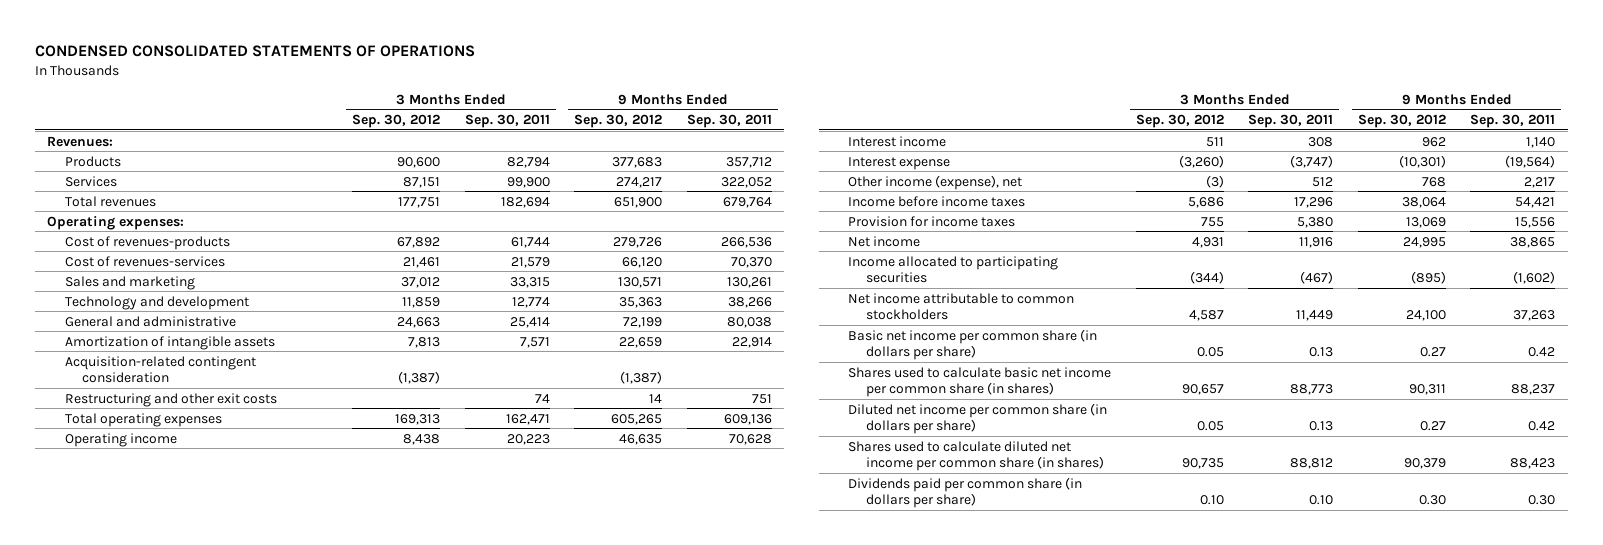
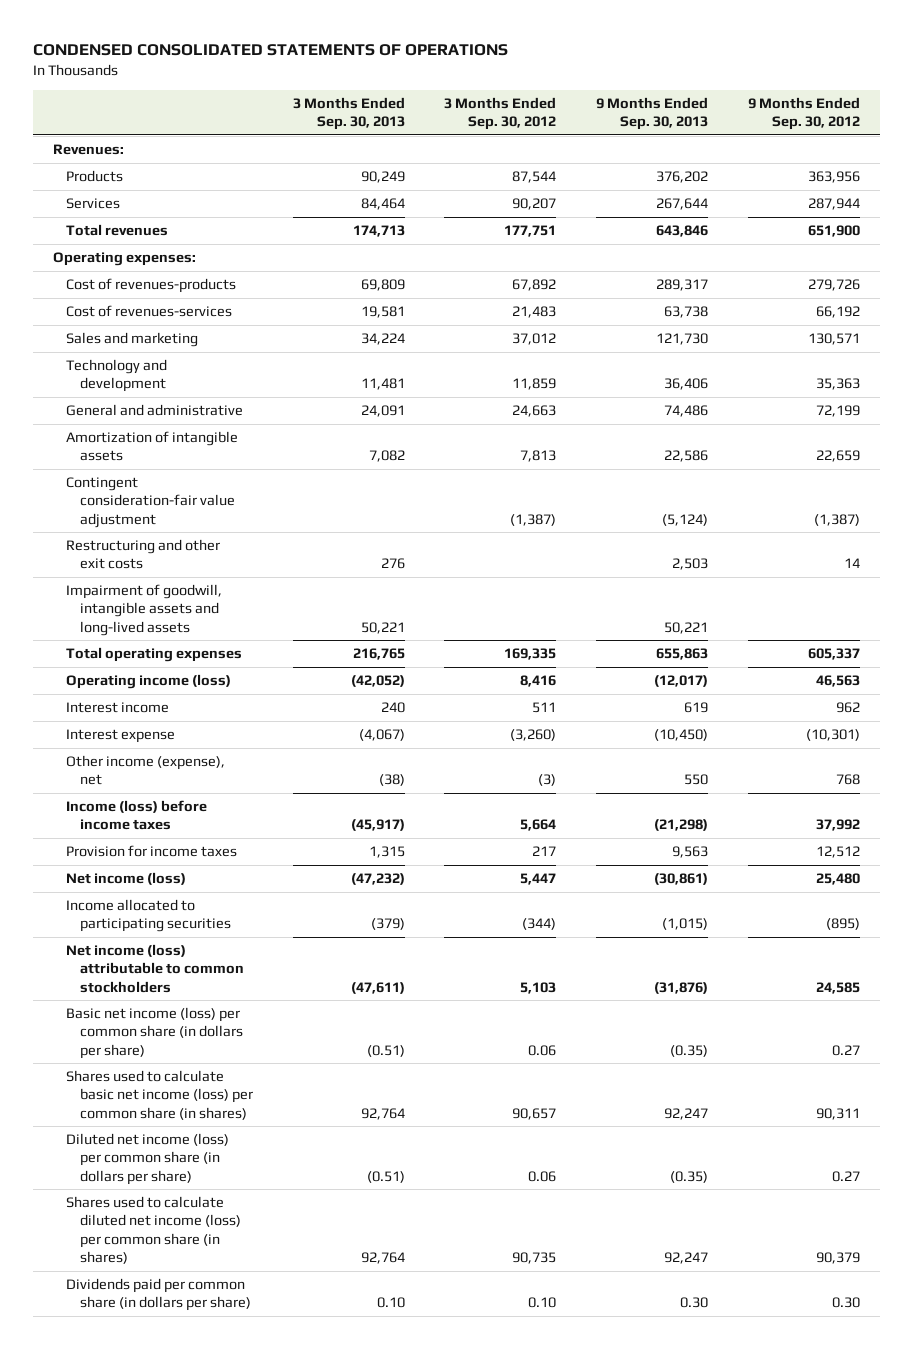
[464,114,550,129] Sep. 30, 2011 -> none
[686,114,772,129] Sep. 30, 2011 -> none
none -> [292,96,405,130] 3 Months Ended Sep. 30, 2013
none -> [596,96,709,130] 9 Months Ended Sep. 30, 2013
[397,156,441,168] 90,600 -> [512,171,557,184] 87,544
[612,156,663,168] 377,683 -> [807,171,860,184] 363,956
[403,176,441,188] 87,151 -> [512,198,557,211] 90,207
[616,176,663,188] 274,217 -> [807,198,860,211] 287,944
[403,256,441,268] 21,461 -> [512,306,557,319] 21,483
[622,256,663,268] 66,120 -> [815,306,860,319] 66,192
[64,355,256,383] Acquisition-related contingent consideration -> [66,477,235,528] Contingent consideration-fair value adjustment
none -> [66,584,223,636] Impairment of goodwill, intangible assets and long-lived assets
[395,413,441,425] 169,313 -> [504,648,557,661] 169,335
[611,413,663,425] 605,265 -> [807,648,860,661] 605,337
[64,432,177,447] Operating income -> [66,674,232,690] Operating income (loss)
[403,433,441,445] 8,438 -> [520,675,557,688] 8,416
[619,433,663,445] 46,635 -> [815,675,860,688] 46,563
[848,195,1026,207] Income before income taxes -> [66,800,208,831] Income (loss) before income taxes
[1187,196,1224,208] 5,686 -> [520,819,557,832] 5,664
[1401,196,1446,208] 38,064 -> [815,819,860,832] 37,992
[1200,216,1224,227] 755 -> [532,846,557,857] 217
[1405,216,1446,228] 13,069 -> [815,846,860,859] 12,512
[848,235,921,247] Net income -> [66,872,187,886] Net income (loss)
[1191,236,1224,248] 4,931 -> [520,873,557,886] 5,447
[1402,236,1446,248] 24,995 -> [815,873,860,886] 25,480
[848,292,1075,320] Net income attributable to common stockholders -> [66,944,244,993] Net income (loss) attributable to common stockholders
[1188,309,1224,321] 4,587 -> [520,981,557,994] 5,103
[1405,309,1446,321] 24,100 -> [815,981,860,994] 24,585
[848,328,1098,360] Basic net income per common share (in dollars per share) -> [66,1007,243,1059] Basic net income (loss) per common share (in dollars per share)
[1196,346,1224,357] 0.05 -> [528,1044,557,1056] 0.06
[848,366,1112,397] Shares used to calculate basic net income per common share (in shares) -> [66,1070,253,1120] Shares used to calculate basic net income (loss) per common share (in shares)
[848,402,1108,434] Diluted net income per common share (in dollars per share) -> [66,1133,230,1185] Diluted net income (loss) per common share (in dollars per share)
[1196,420,1224,431] 0.05 -> [528,1170,557,1182] 0.06
[848,440,1104,471] Shares used to calculate diluted net income per common share (in shares) -> [66,1196,241,1264] Shares used to calculate diluted net income (loss) per common share (in shares)

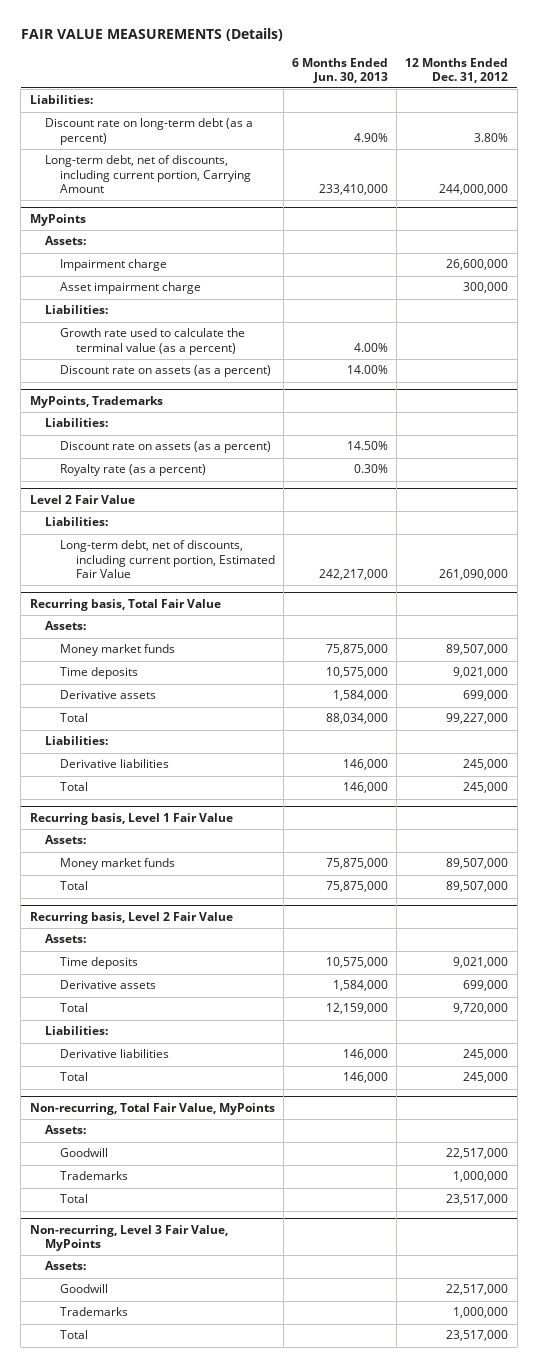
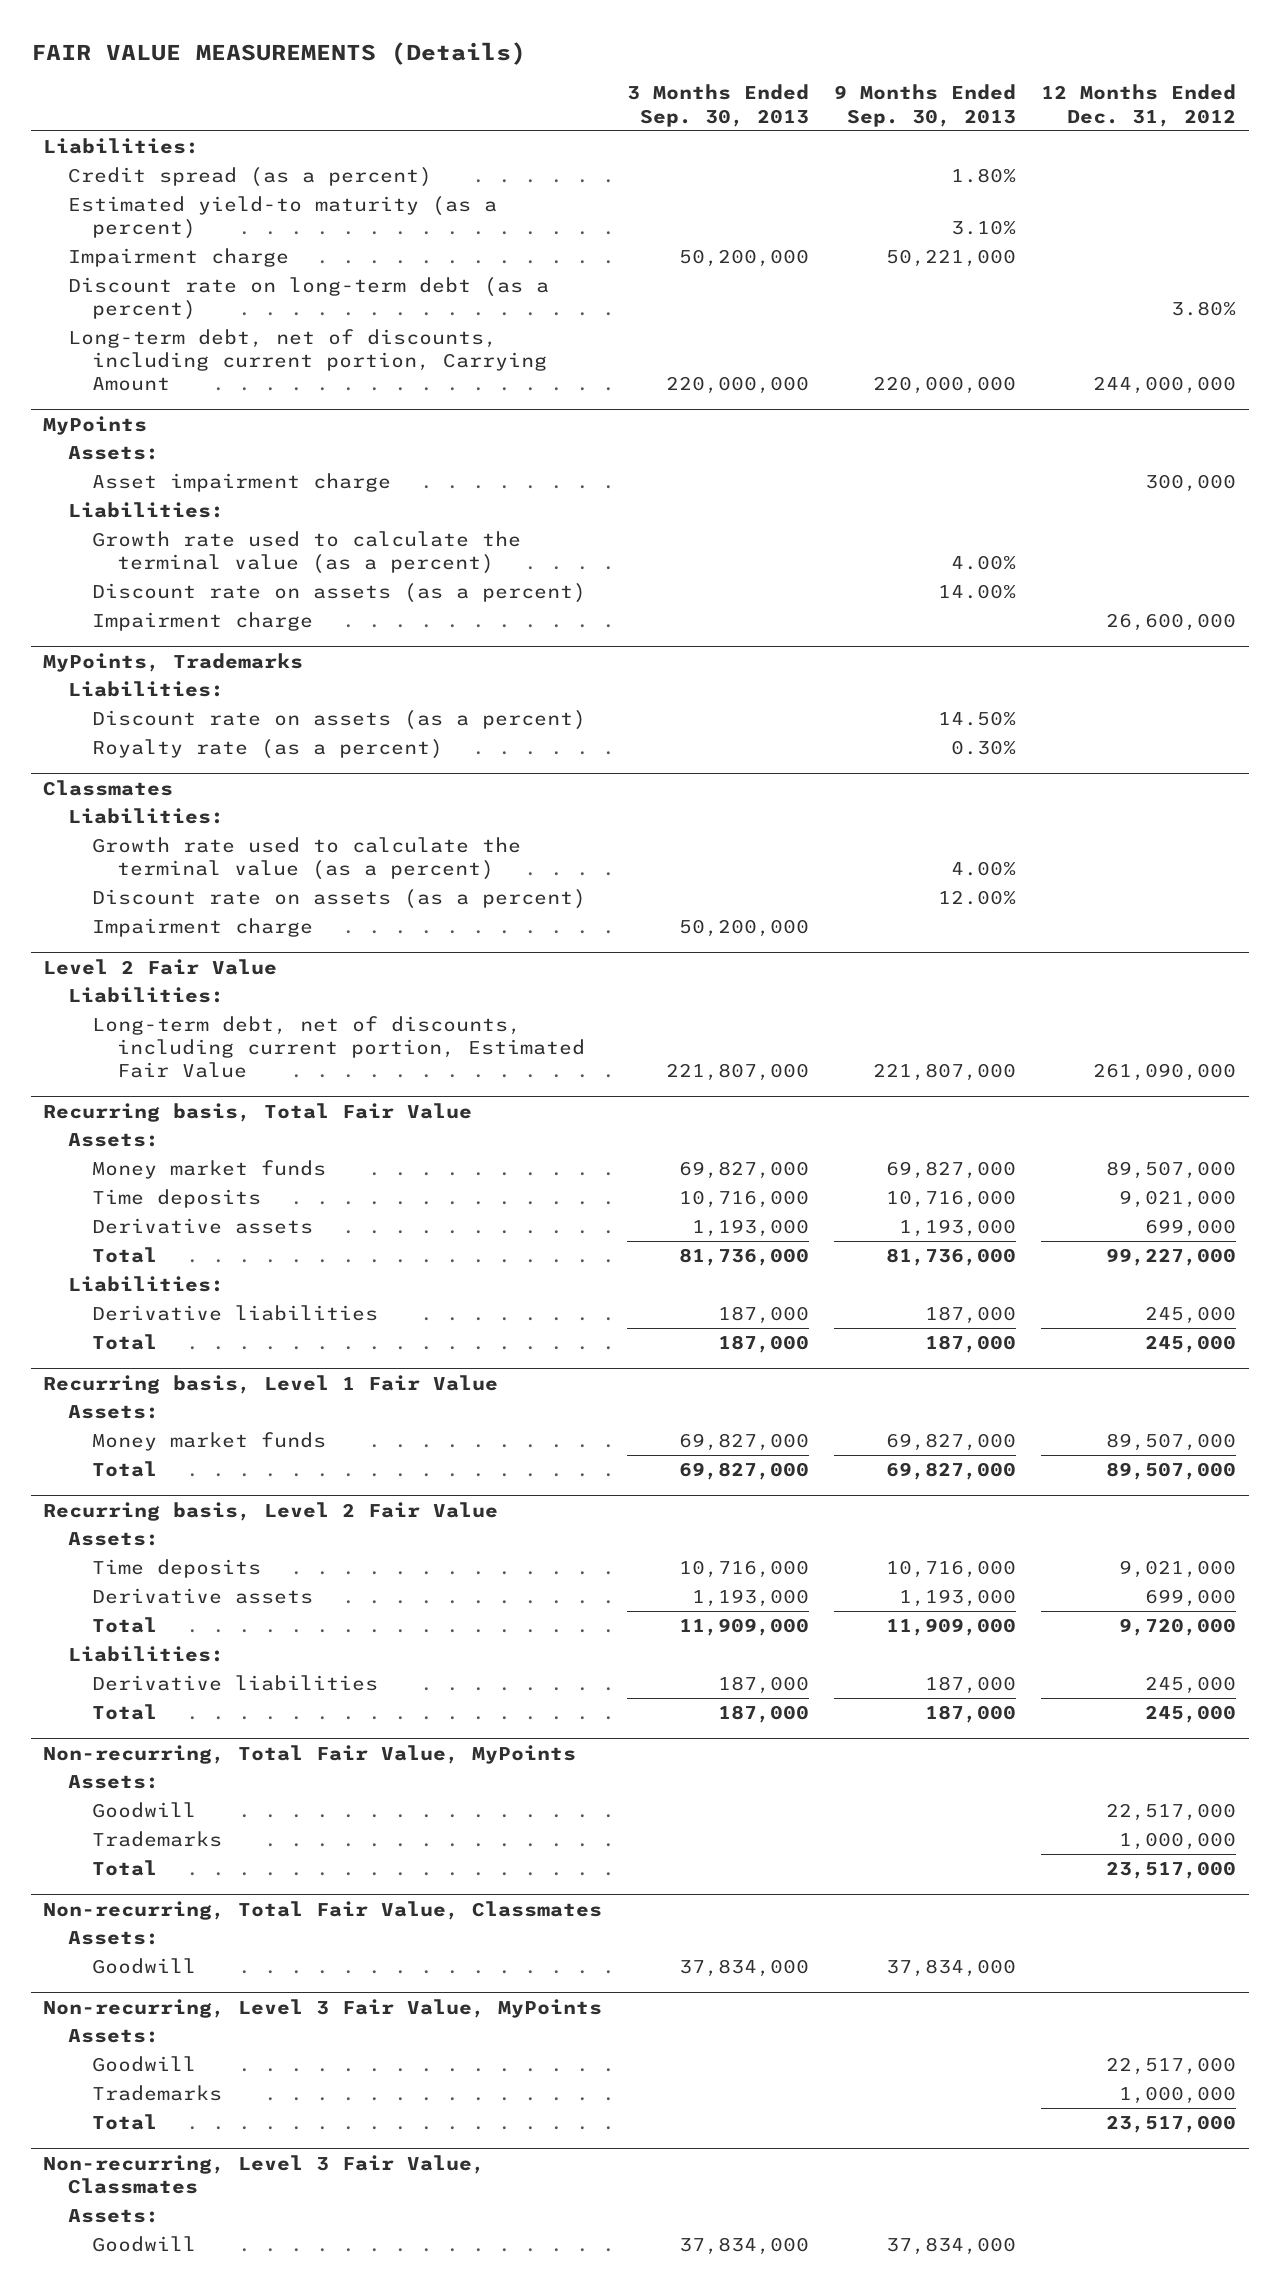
[292,57,389,83] 6 Months Ended Jun. 30, 2013 -> none
none -> [627,84,810,127] 3 Months Ended Sep. 30, 2013
none -> [834,84,1017,127] 9 Months Ended Sep. 30, 2013
none -> [67,166,432,187] Credit spread (as a percent)
none -> [67,195,497,240] Estimated yield-to maturity (as a percent)
none -> [67,247,289,267] Impairment charge
[60,259,168,272] Impairment charge -> [92,611,314,631] Impairment charge
none -> [43,779,174,796] Classmates
none -> [67,807,224,824] Liabilities:
none -> [92,836,522,881] Growth rate used to calculate the terminal value (as a percent)
none -> [92,888,587,909] Discount rate on assets (as a percent)
none -> [92,917,314,937] Impairment charge
none -> [43,1900,603,1920] Non-recurring, Total Fair Value, Classmates
none -> [67,1930,159,1945] Assets:
none -> [92,1957,197,1974] Goodwill
none -> [43,2154,486,2194] Non-recurring, Level 3 Fair Value, Classmates
none -> [67,2208,159,2223] Assets:
none -> [92,2235,197,2252] Goodwill

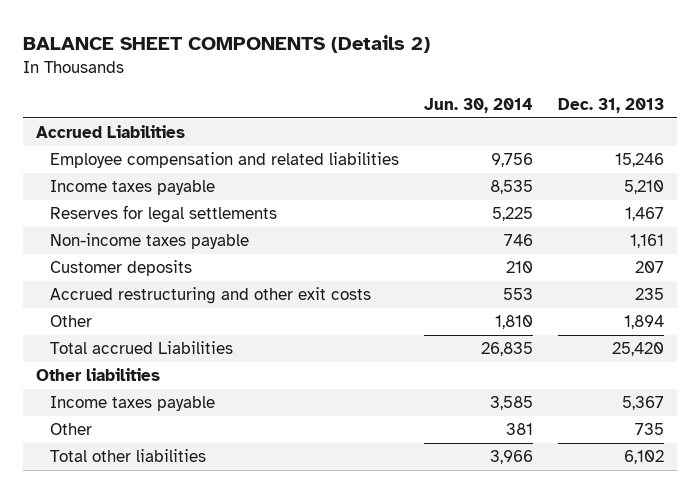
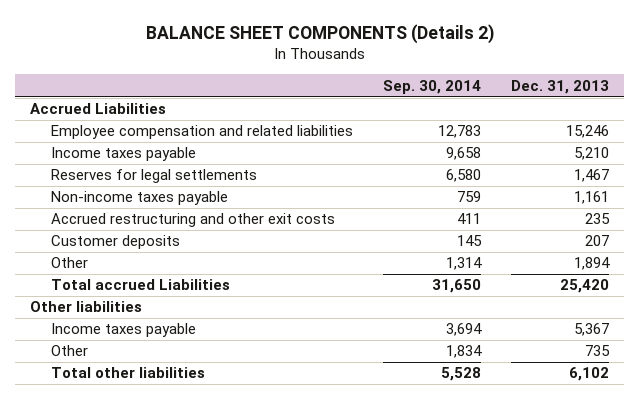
[423,97,533,113] Jun. 30, 2014 -> none
none -> [383,79,482,94] Sep. 30, 2014
[49,260,192,277] Customer deposits -> [51,235,181,250] Customer deposits

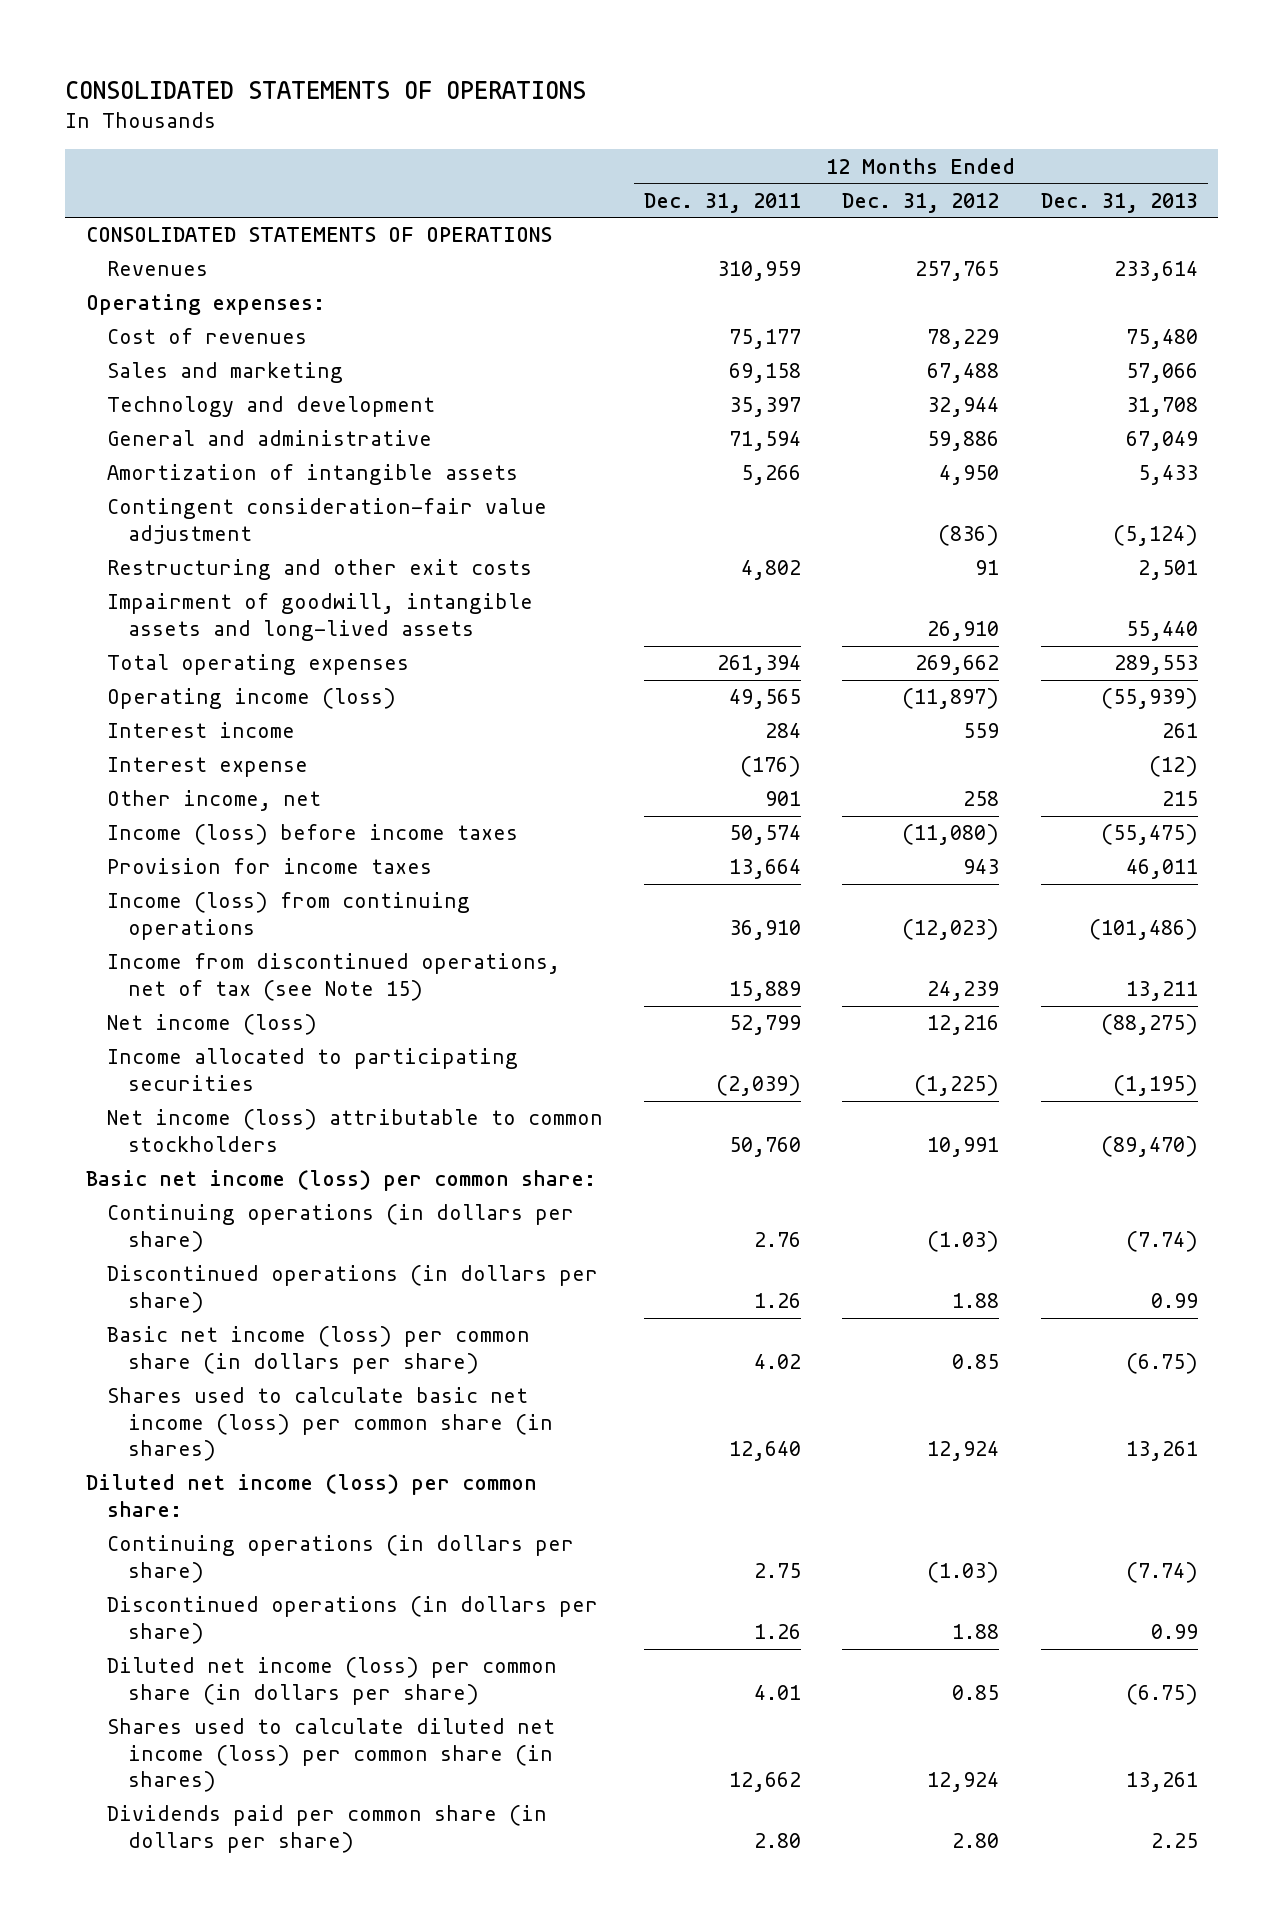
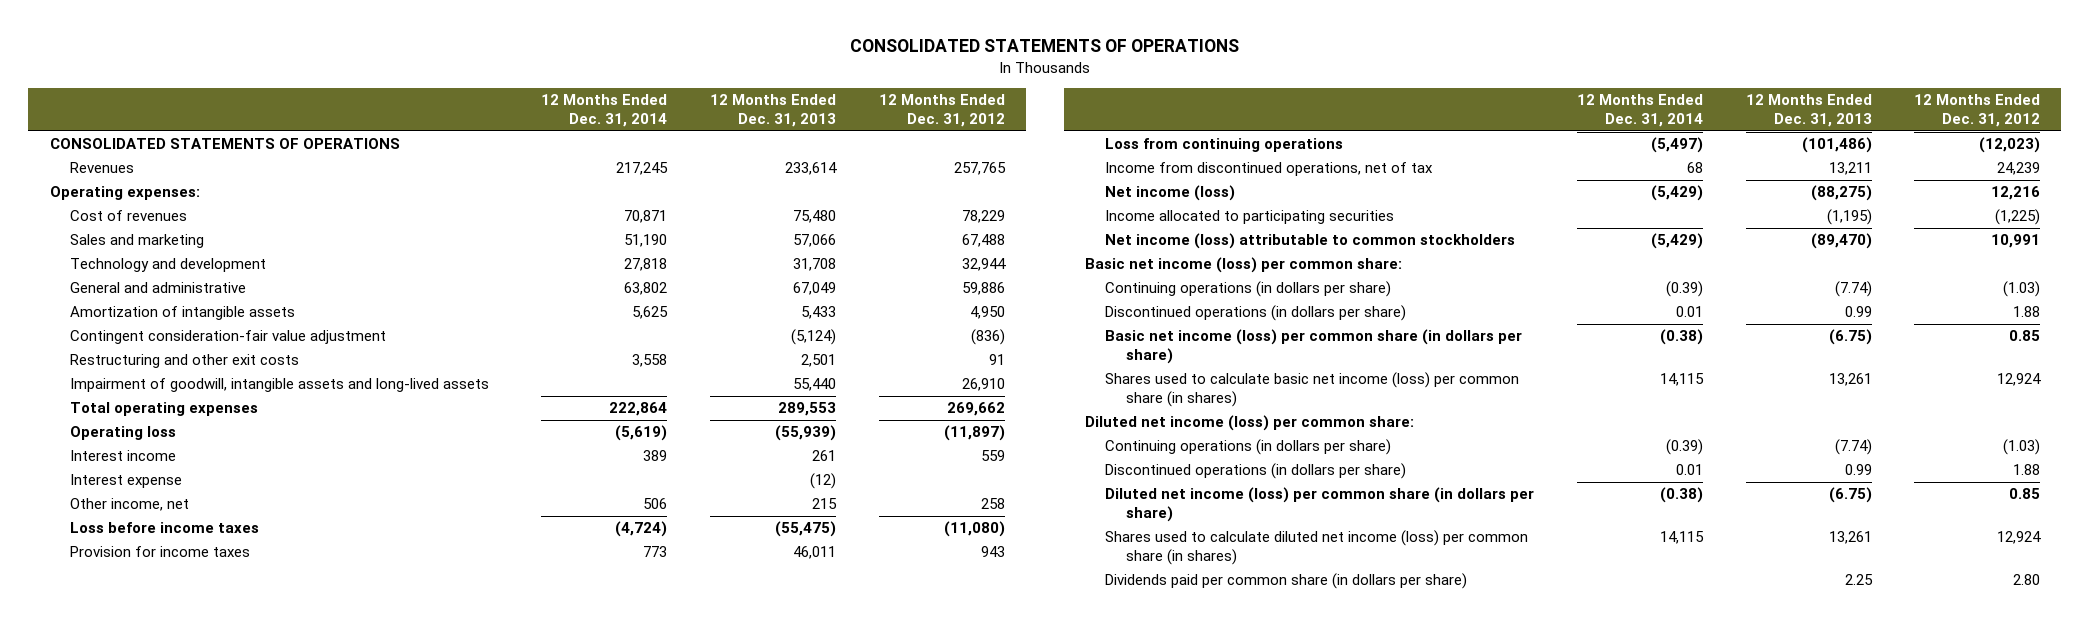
[644,192,802,213] Dec. 31, 2011 -> none
none -> [541,94,668,127] 12 Months Ended Dec. 31, 2014
[106,688,396,710] Operating income (loss) -> [69,426,176,441] Operating loss
[106,824,518,846] Income (loss) before income taxes -> [69,522,259,534] Loss before income taxes
[106,892,470,940] Income (loss) from continuing operations -> [1105,138,1344,153] Loss from continuing operations
[106,953,560,1001] Income from discontinued operations, net of tax (see Note 15) -> [1105,162,1434,177] Income from discontinued operations, net of tax

